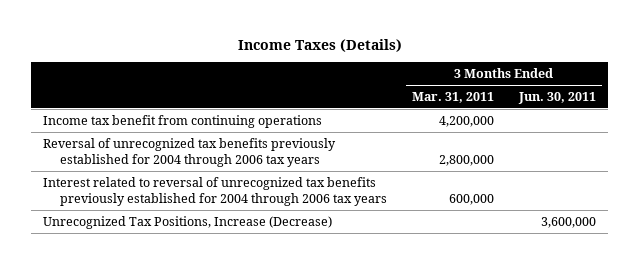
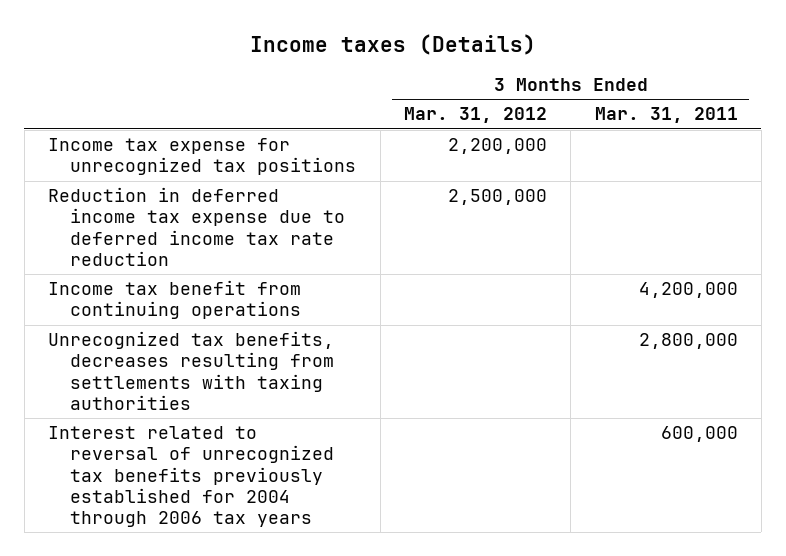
[237,38,402,52] Income Taxes (Details) -> [249,33,536,55] Income taxes (Details)
[517,91,596,104] Jun. 30, 2011 -> none
none -> [403,107,547,124] Mar. 31, 2012
none -> [47,138,357,176] Income tax expense for unrecognized tax positions
none -> [47,187,346,266] Reduction in deferred income tax expense due to deferred income tax rate reduction
[43,137,337,167] Reversal of unrecognized tax benefits previously established for 2004 through 2006 tax years -> [47,331,335,410] Unrecognized tax benefits, decreases resulting from settlements with taxing authorities
[43,215,333,229] Unrecognized Tax Positions, Increase (Decrease) -> none

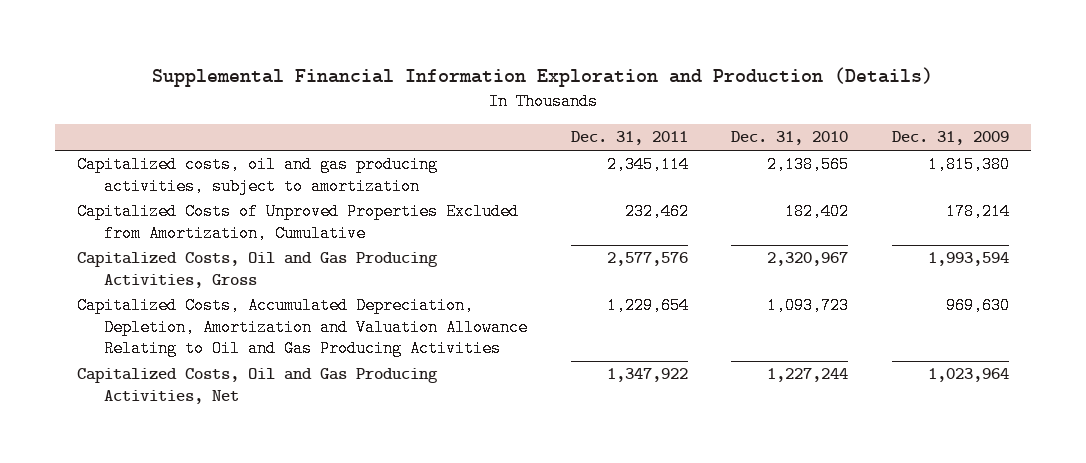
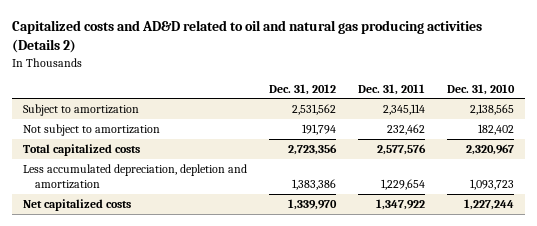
[152,67,934,88] Supplemental Financial Information Exploration and Production (Details) -> [12,20,483,54] Capitalized costs and AD&D related to oil and natural gas producing activities (Details 2)
[892,131,1010,146] Dec. 31, 2009 -> none
none -> [269,83,337,95] Dec. 31, 2012
[76,156,438,195] Capitalized costs, oil and gas producing activities, subject to amortization -> [23,103,140,116] Subject to amortization
[76,203,519,242] Capitalized Costs of Unproved Properties Excluded from Amortization, Cumulative -> [23,123,161,136] Not subject to amortization
[76,252,438,288] Capitalized Costs, Oil and Gas Producing Activities, Gross -> [23,143,141,156] Total capitalized costs
[76,297,528,358] Capitalized Costs, Accumulated Depreciation, Depletion, Amortization and Valuation Allowance Relating to Oil and Gas Producing Activities -> [23,163,248,190] Less accumulated depreciation, depletion and amortization
[76,368,438,404] Capitalized Costs, Oil and Gas Producing Activities, Net -> [23,198,132,211] Net capitalized costs

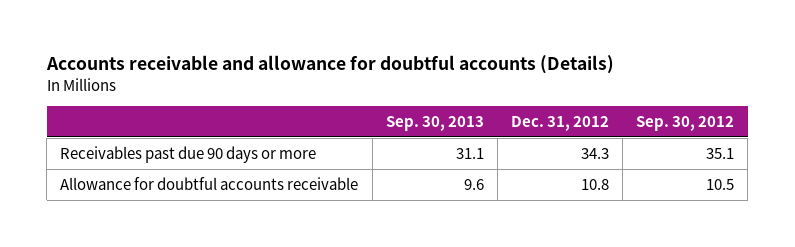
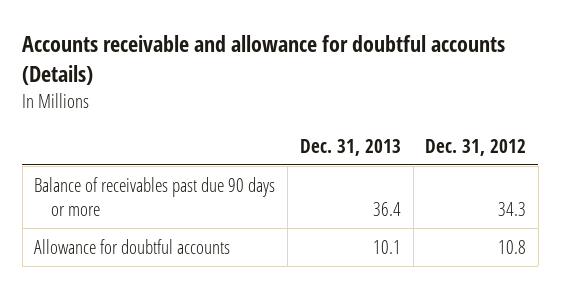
[385,115,484,131] Sep. 30, 2013 -> none
[636,115,735,131] Sep. 30, 2012 -> none
none -> [299,138,401,156] Dec. 31, 2013
[60,145,317,163] Receivables past due 90 days or more -> [34,176,276,217] Balance of receivables past due 90 days or more
[60,176,359,190] Allowance for doubtful accounts receivable -> [34,238,231,254] Allowance for doubtful accounts

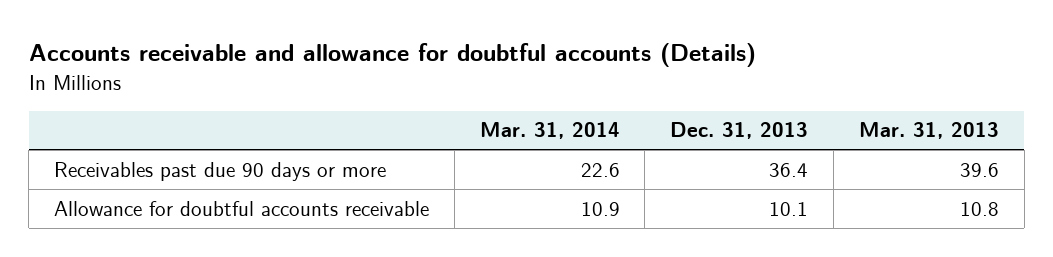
[425,138,527,156] Dec. 31, 2012 -> none
none -> [479,122,620,140] Mar. 31, 2014
none -> [858,122,999,140] Mar. 31, 2013
[34,176,276,217] Balance of receivables past due 90 days or more -> [53,161,386,181] Receivables past due 90 days or more
[34,238,231,254] Allowance for doubtful accounts -> [53,200,429,216] Allowance for doubtful accounts receivable

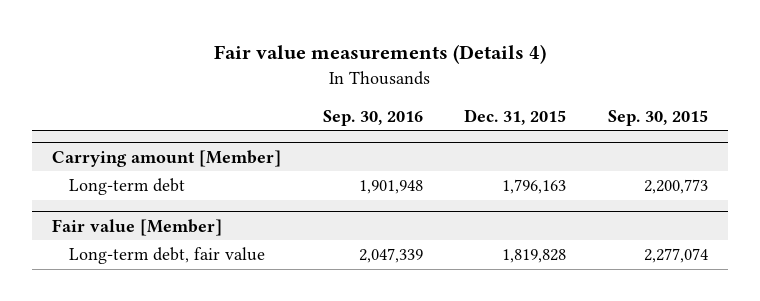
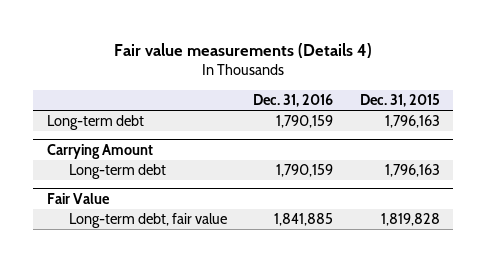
[322,109,423,126] Sep. 30, 2016 -> none
[607,109,708,126] Sep. 30, 2015 -> none
none -> [253,94,334,108] Dec. 31, 2016
[52,149,282,167] Carrying amount [Member] -> none
none -> [46,143,153,159] Carrying Amount
none -> [68,164,166,180] Long-term debt
[52,218,223,236] Fair value [Member] -> [46,192,110,204] Fair Value

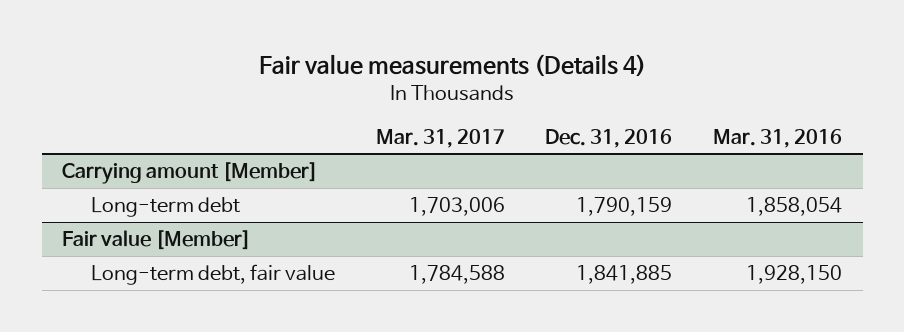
[359,94,440,108] Dec. 31, 2015 -> none
none -> [375,128,505,148] Mar. 31, 2017
none -> [713,128,843,148] Mar. 31, 2016
[46,115,144,131] Long-term debt -> none
[46,143,153,159] Carrying Amount -> [61,162,318,185] Carrying amount [Member]
[46,192,110,204] Fair Value -> [61,230,251,251] Fair value [Member]

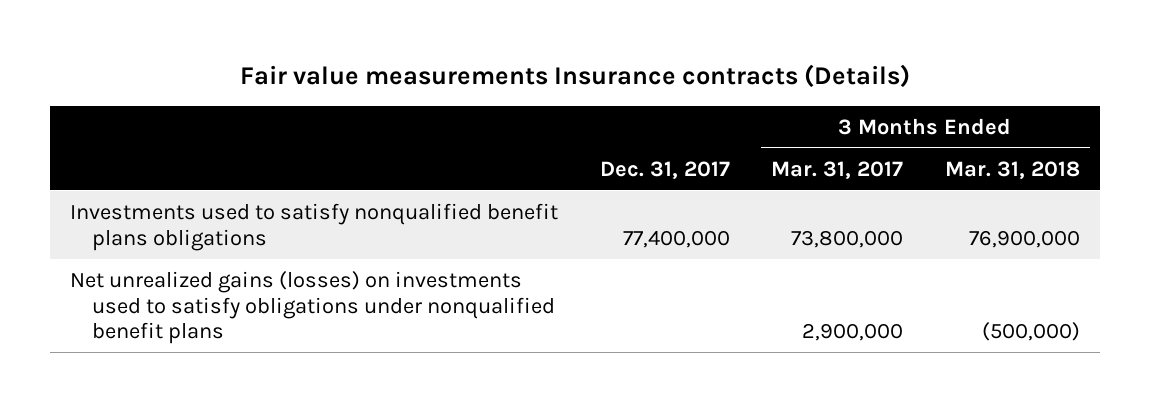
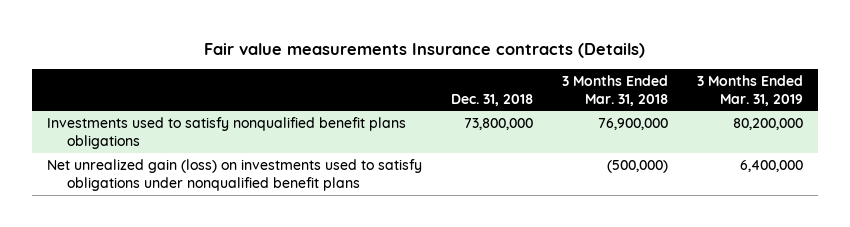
[599,160,730,179] Dec. 31, 2017 -> none
[771,160,904,179] Mar. 31, 2017 -> none
none -> [450,93,533,106] Dec. 31, 2018
none -> [697,74,804,106] 3 Months Ended Mar. 31, 2019
[70,270,555,345] Net unrealized gains (losses) on investments used to satisfy obligations under nonqualified benefit plans -> [46,159,422,191] Net unrealized gain (loss) on investments used to satisfy obligations under nonqualified benefit plans

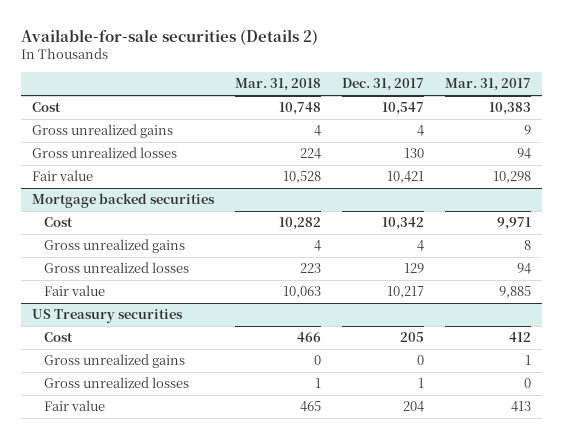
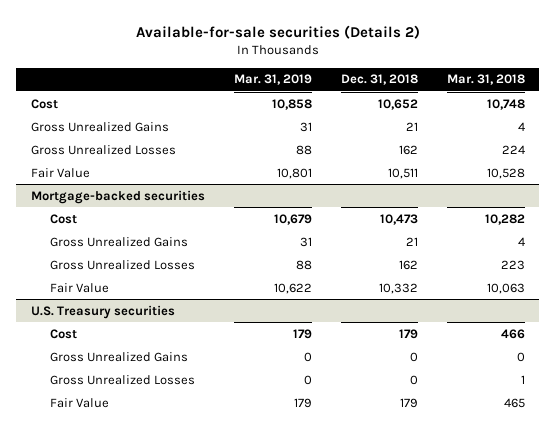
[342,78,425,92] Dec. 31, 2017 -> none
[445,78,532,92] Mar. 31, 2017 -> none
none -> [233,74,312,86] Mar. 31, 2019
none -> [340,74,418,86] Dec. 31, 2018
[32,124,174,139] Gross unrealized gains -> [30,121,169,132] Gross Unrealized Gains
[32,147,178,159] Gross unrealized losses -> [30,144,176,155] Gross Unrealized Losses
[32,170,94,182] Fair value -> [30,167,90,178] Fair Value
[32,193,216,209] Mortgage backed securities -> [30,189,205,204] Mortgage-backed securities
[44,239,186,254] Gross unrealized gains -> [49,236,188,247] Gross Unrealized Gains
[44,262,190,274] Gross unrealized losses -> [49,259,195,270] Gross Unrealized Losses
[44,285,106,297] Fair value -> [49,282,109,293] Fair Value
[32,309,184,324] US Treasury securities -> [30,304,175,319] U.S. Treasury securities
[44,354,186,369] Gross unrealized gains -> [49,351,188,362] Gross Unrealized Gains
[44,377,190,389] Gross unrealized losses -> [49,374,195,385] Gross Unrealized Losses
[44,400,106,412] Fair value -> [49,397,109,408] Fair Value

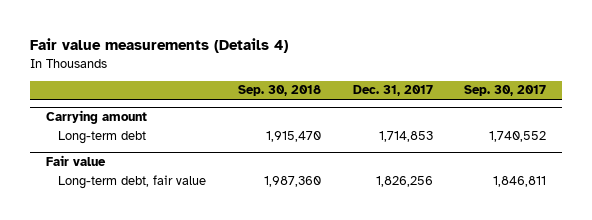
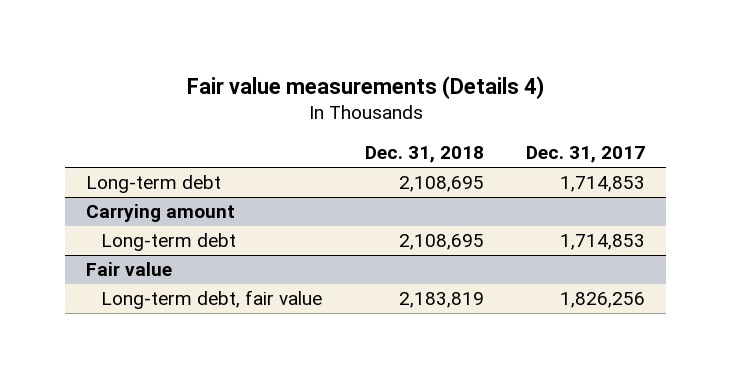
[237,85,321,97] Sep. 30, 2018 -> none
[464,85,547,97] Sep. 30, 2017 -> none
none -> [364,146,484,164] Dec. 31, 2018
none -> [86,175,222,194] Long-term debt

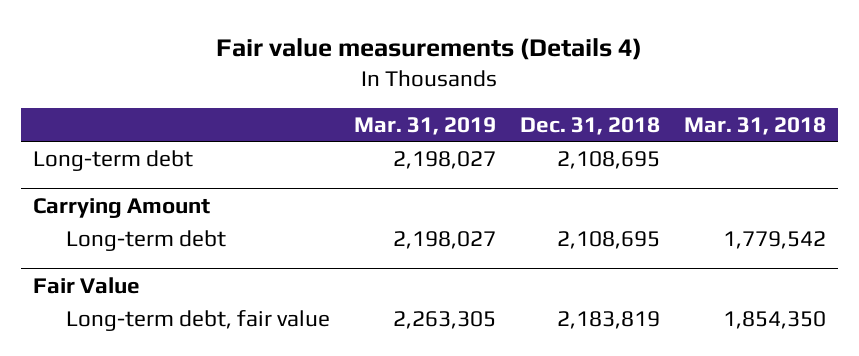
[525,146,645,164] Dec. 31, 2017 -> none
none -> [353,116,496,135] Mar. 31, 2019
none -> [683,116,826,135] Mar. 31, 2018
[86,204,236,223] Carrying amount -> [33,197,211,218] Carrying Amount
[86,262,173,277] Fair value -> [33,276,141,294] Fair Value

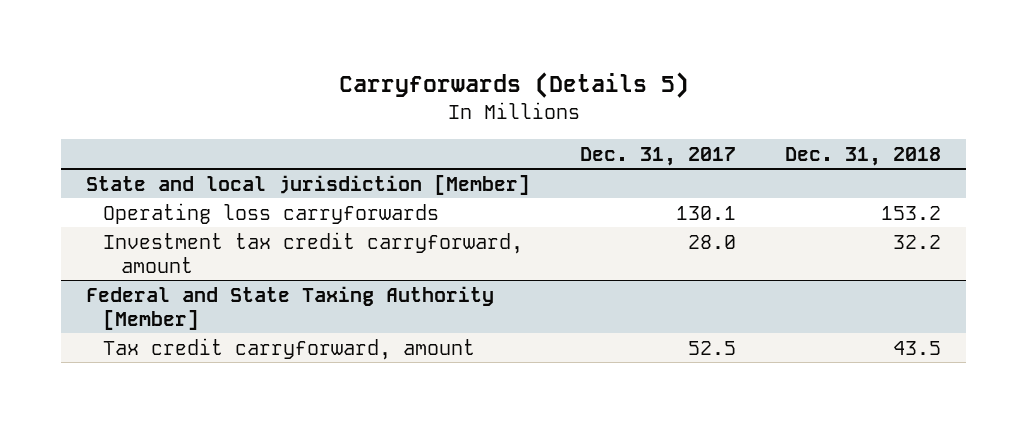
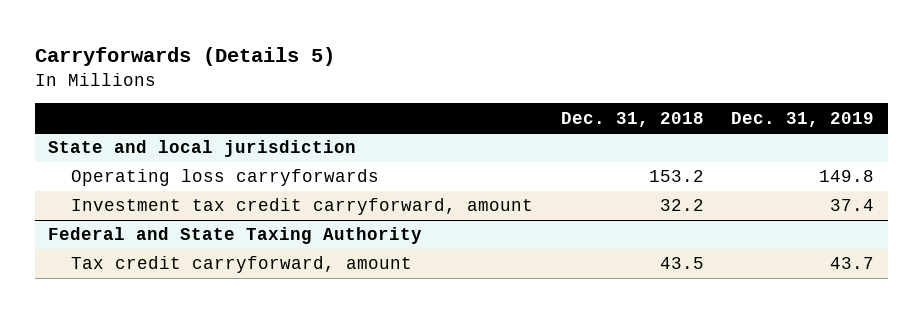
[579,146,736,166] Dec. 31, 2017 -> none
none -> [731,111,875,127] Dec. 31, 2019
[86,174,531,195] State and local jurisdiction [Member] -> [48,140,357,158] State and local jurisdiction
[86,285,495,330] Federal and State Taxing Authority [Member] -> [48,227,423,245] Federal and State Taxing Authority

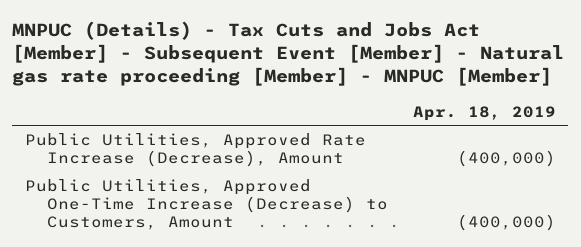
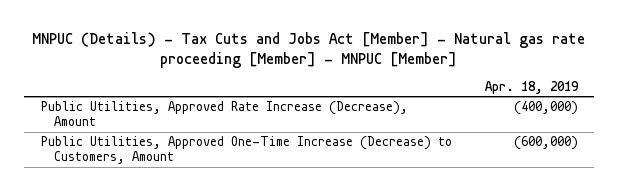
[12,20,565,87] MNPUC (Details) - Tax Cuts and Jobs Act [Member] - Subsequent Event [Member] - Natural gas rate proceeding [Member] - MNPUC [Member] -> [32,32,586,69] MNPUC (Details) - Tax Cuts and Jobs Act [Member] - Natural gas rate proceeding [Member] - MNPUC [Member]
[456,213,556,231] (400,000) -> [513,136,578,151] (600,000)

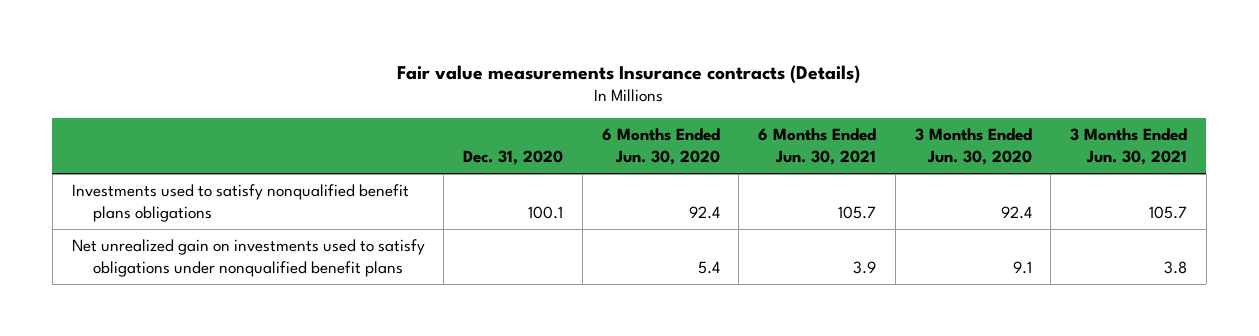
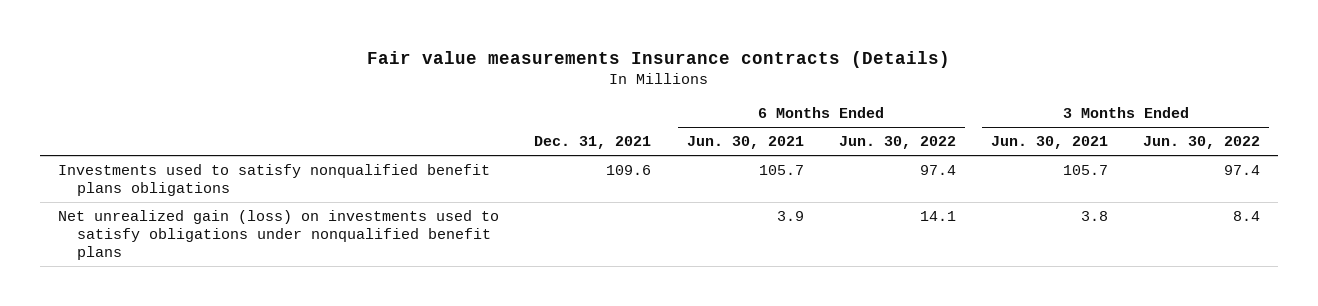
[463,150,564,166] Dec. 31, 2020 -> none
[601,128,720,166] 6 Months Ended Jun. 30, 2020 -> none
[914,128,1032,166] 3 Months Ended Jun. 30, 2020 -> none
none -> [534,136,652,150] Dec. 31, 2021
none -> [838,136,956,150] Jun. 30, 2022
none -> [1143,136,1261,150] Jun. 30, 2022
[71,239,425,278] Net unrealized gain on investments used to satisfy obligations under nonqualified benefit plans -> [57,210,499,261] Net unrealized gain (loss) on investments used to satisfy obligations under nonqualified benefit plans

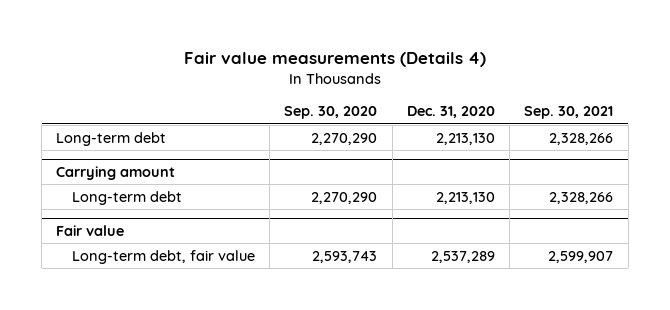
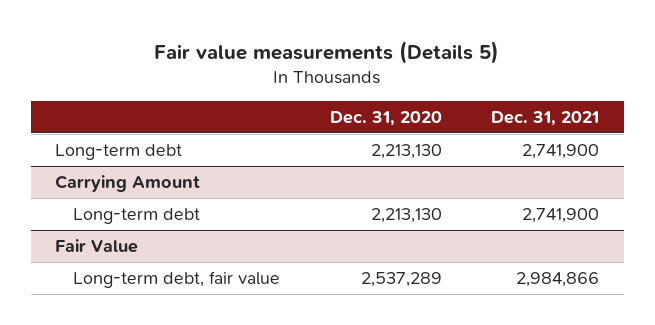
[183,52,486,68] Fair value measurements (Details 4) -> [154,40,500,64] Fair value measurements (Details 5)
[284,106,378,120] Sep. 30, 2020 -> none
[524,106,614,120] Sep. 30, 2021 -> none
none -> [491,110,600,126] Dec. 31, 2021
[56,165,176,180] Carrying amount -> [55,175,201,193] Carrying Amount
[56,224,125,236] Fair value -> [55,239,139,254] Fair Value

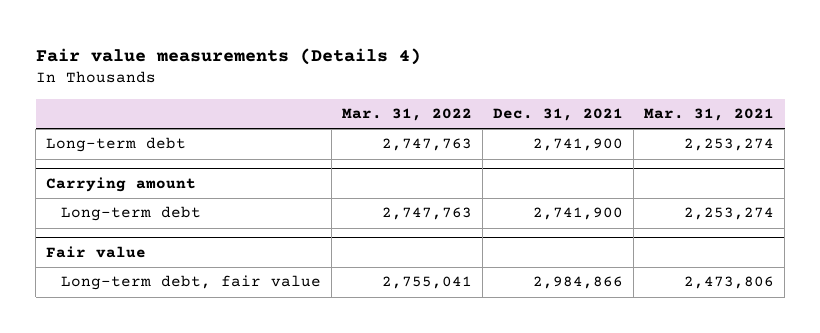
[154,40,500,64] Fair value measurements (Details 5) -> [35,47,421,65] Fair value measurements (Details 4)
[329,110,442,126] Dec. 31, 2020 -> none
none -> [342,107,473,121] Mar. 31, 2022
none -> [644,107,775,121] Mar. 31, 2021
[55,175,201,193] Carrying Amount -> [46,177,197,193] Carrying amount
[55,239,139,254] Fair Value -> [46,246,147,259] Fair value

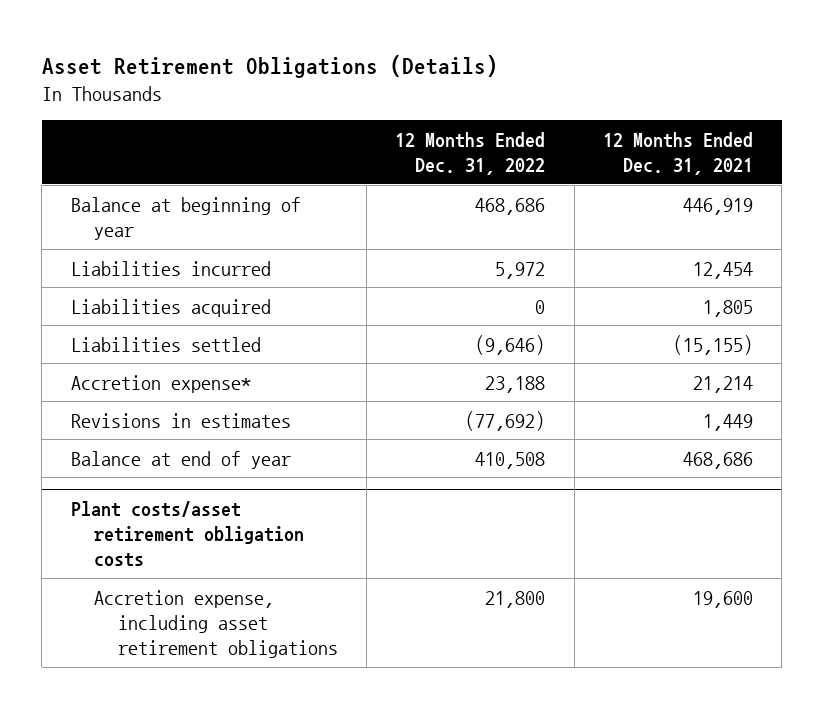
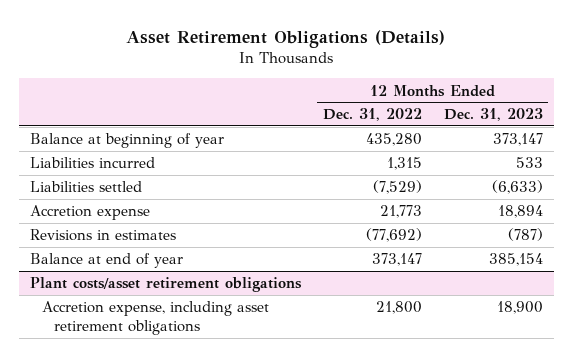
[602,131,753,176] 12 Months Ended Dec. 31, 2021 -> none
none -> [443,108,543,122] Dec. 31, 2023
[70,298,271,317] Liabilities acquired -> none
[475,197,546,215] 468,686 -> [365,133,422,147] 435,280
[495,261,546,279] 5,972 -> [386,157,422,171] 1,315
[475,334,546,355] (9,646) -> [372,180,422,195] (7,529)
[70,374,251,393] Accretion expense* -> [29,205,150,221] Accretion expense
[485,375,546,393] 23,188 -> [379,205,422,219] 21,773
[475,451,546,469] 410,508 -> [371,253,422,267] 373,147
[70,501,305,568] Plant costs/asset retirement obligation costs -> [29,277,302,293] Plant costs/asset retirement obligations

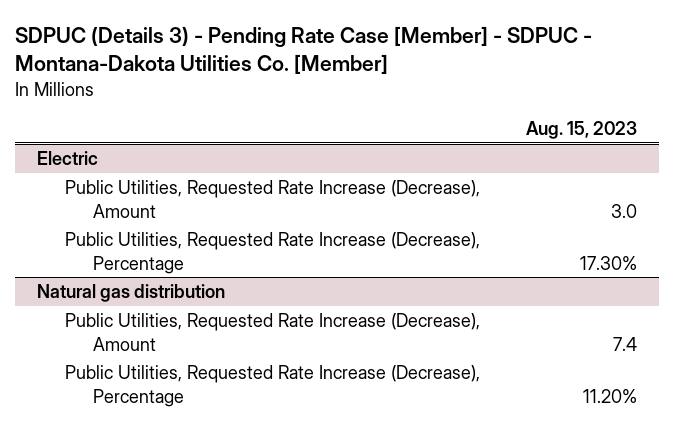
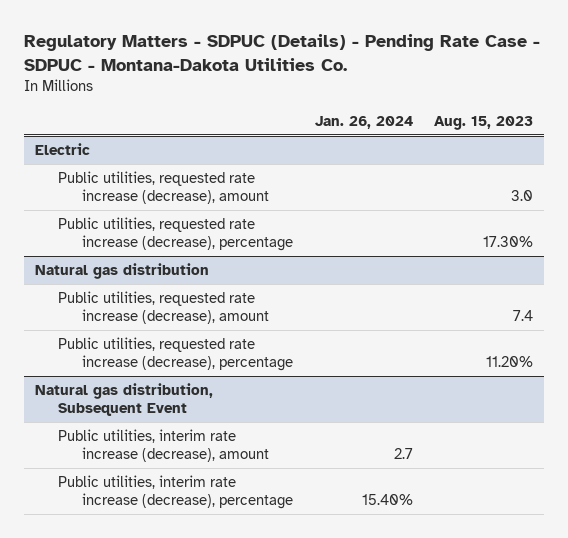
[14,25,592,75] SDPUC (Details 3) - Pending Rate Case [Member] - SDPUC - Montana-Dakota Utilities Co. [Member] -> [23,34,540,71] Regulatory Matters - SDPUC (Details) - Pending Rate Case - SDPUC - Montana-Dakota Utilities Co.
none -> [314,115,413,129] Jan. 26, 2024
[65,180,481,218] Public Utilities, Requested Rate Increase (Decrease), Amount -> [58,171,270,205] Public utilities, requested rate increase (decrease), amount
[65,232,481,274] Public Utilities, Requested Rate Increase (Decrease), Percentage -> [58,217,294,252] Public utilities, requested rate increase (decrease), percentage
[65,313,481,351] Public Utilities, Requested Rate Increase (Decrease), Amount -> [58,291,270,325] Public utilities, requested rate increase (decrease), amount
[65,365,481,407] Public Utilities, Requested Rate Increase (Decrease), Percentage -> [58,337,294,372] Public utilities, requested rate increase (decrease), percentage
none -> [34,383,213,417] Natural gas distribution, Subsequent Event
none -> [58,429,270,463] Public utilities, interim rate increase (decrease), amount
none -> [58,475,294,510] Public utilities, interim rate increase (decrease), percentage

